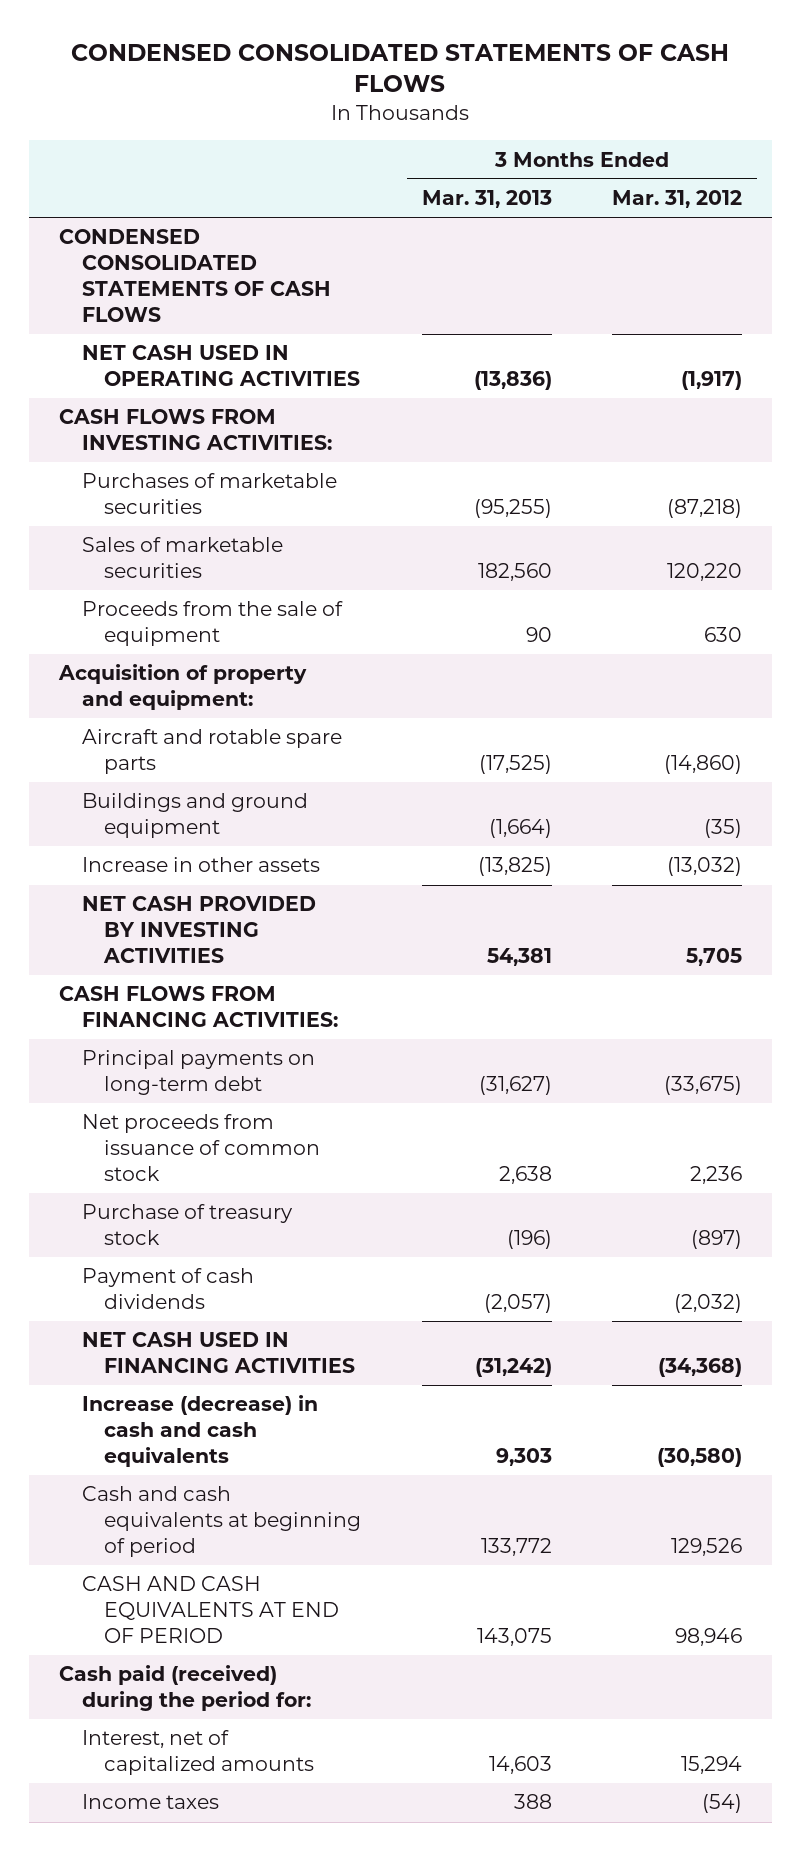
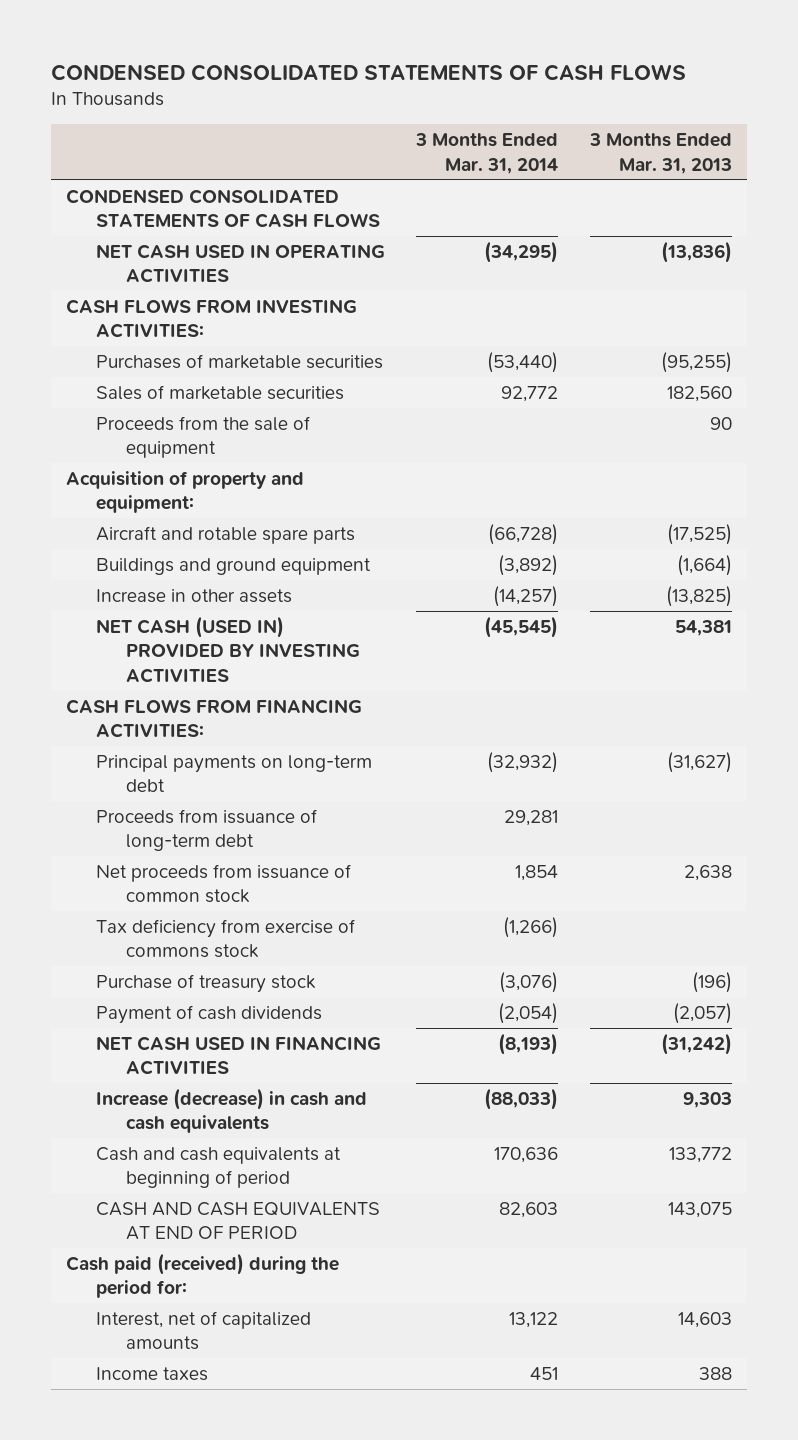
[611,190,742,209] Mar. 31, 2012 -> none
none -> [415,133,559,174] 3 Months Ended Mar. 31, 2014
[81,896,316,964] NET CASH PROVIDED BY INVESTING ACTIVITIES -> [96,615,360,683] NET CASH (USED IN) PROVIDED BY INVESTING ACTIVITIES
none -> [96,808,318,852] Proceeds from issuance of long-term debt
none -> [96,918,356,959] Tax deficiency from exercise of commons stock

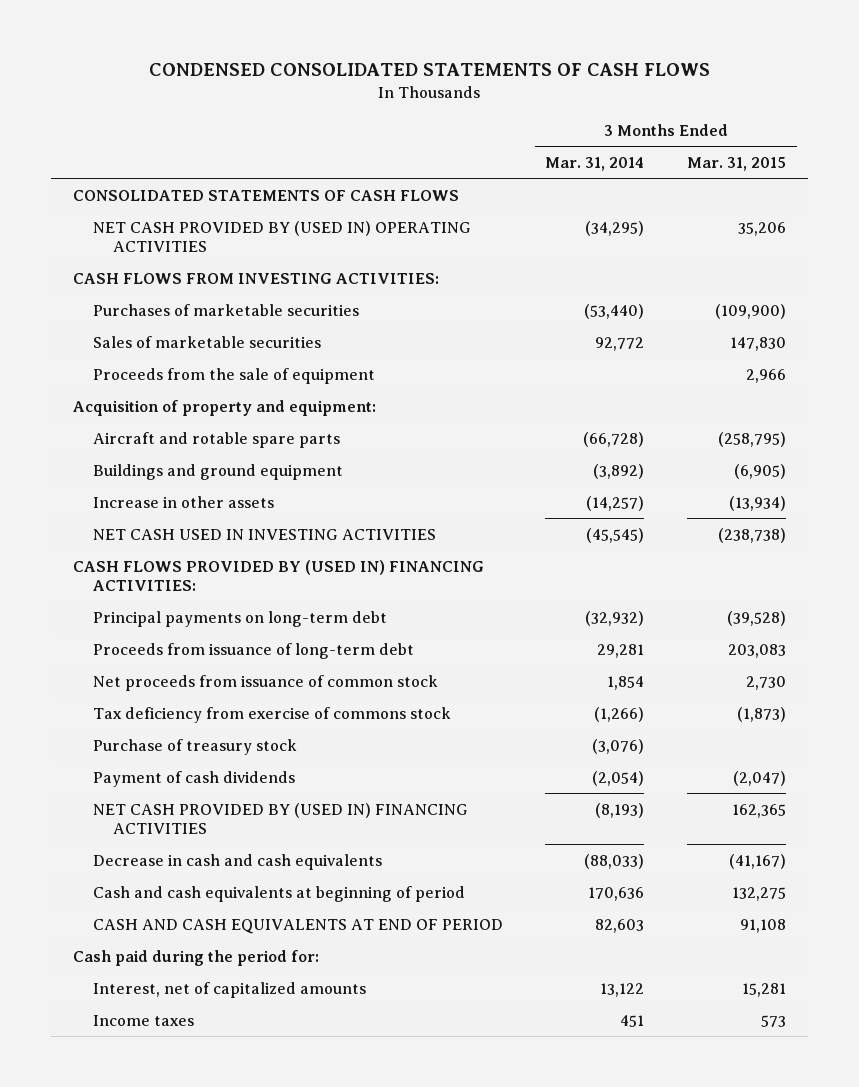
[588,133,732,174] 3 Months Ended Mar. 31, 2013 -> none
none -> [687,157,787,172] Mar. 31, 2015
[66,188,381,229] CONDENSED CONSOLIDATED STATEMENTS OF CASH FLOWS -> [72,189,459,201] CONSOLIDATED STATEMENTS OF CASH FLOWS
[96,243,386,284] NET CASH USED IN OPERATING ACTIVITIES -> [92,220,471,252] NET CASH PROVIDED BY (USED IN) OPERATING ACTIVITIES
[96,615,360,683] NET CASH (USED IN) PROVIDED BY INVESTING ACTIVITIES -> [92,528,436,540] NET CASH USED IN INVESTING ACTIVITIES
[66,698,363,739] CASH FLOWS FROM FINANCING ACTIVITIES: -> [72,559,484,591] CASH FLOWS PROVIDED BY (USED IN) FINANCING ACTIVITIES:
[96,1035,382,1076] NET CASH USED IN FINANCING ACTIVITIES -> [92,802,468,834] NET CASH PROVIDED BY (USED IN) FINANCING ACTIVITIES
[96,1087,368,1134] Increase (decrease) in cash and cash equivalents -> [92,853,382,870] Decrease in cash and cash equivalents
[66,1252,340,1299] Cash paid (received) during the period for: -> [72,949,319,966] Cash paid during the period for:

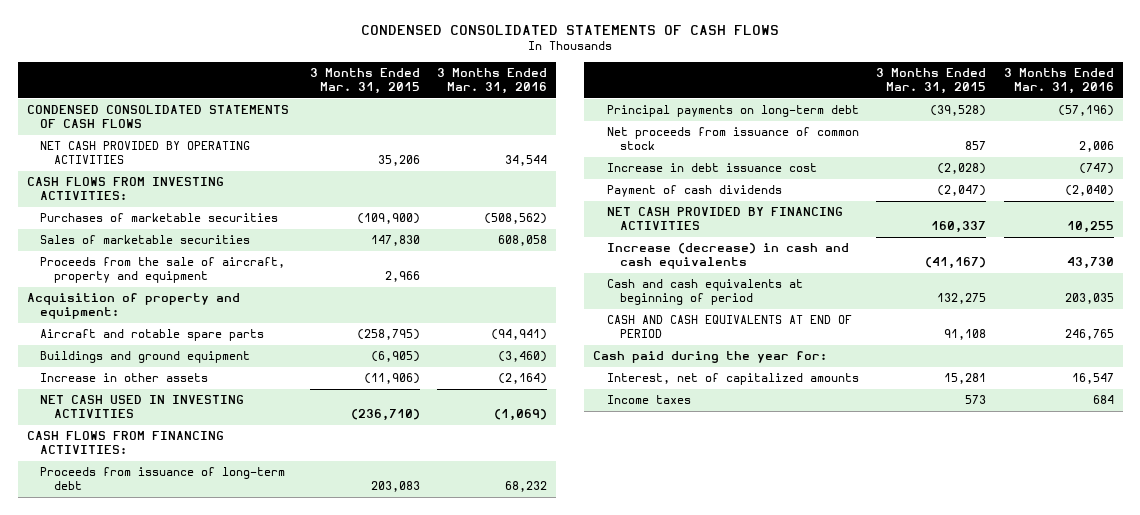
[545,157,645,172] Mar. 31, 2014 -> none
none -> [437,67,548,94] 3 Months Ended Mar. 31, 2016
[72,189,459,201] CONSOLIDATED STATEMENTS OF CASH FLOWS -> [26,105,289,129] CONDENSED CONSOLIDATED STATEMENTS OF CASH FLOWS
[92,220,471,252] NET CASH PROVIDED BY (USED IN) OPERATING ACTIVITIES -> [40,141,251,165] NET CASH PROVIDED BY OPERATING ACTIVITIES
[92,367,375,384] Proceeds from the sale of equipment -> [40,257,286,284] Proceeds from the sale of aircraft, property and equipment
[729,495,787,511] (13,934) -> [363,373,420,385] (11,906)
[718,527,787,543] (238,738) -> [350,409,420,422] (236,710)
[72,559,484,591] CASH FLOWS PROVIDED BY (USED IN) FINANCING ACTIVITIES: -> [26,431,224,455] CASH FLOWS FROM FINANCING ACTIVITIES:
[92,706,451,723] Tax deficiency from exercise of commons stock -> none
[92,738,297,755] Purchase of treasury stock -> none
[92,610,387,627] Principal payments on long-term debt -> [606,105,859,118] Principal payments on long-term debt
[746,675,787,690] 2,730 -> [965,141,987,151] 857
none -> [606,163,817,173] Increase in debt issuance cost
[92,802,468,834] NET CASH PROVIDED BY (USED IN) FINANCING ACTIVITIES -> [606,207,843,231] NET CASH PROVIDED BY FINANCING ACTIVITIES
[732,803,787,818] 162,365 -> [931,221,987,234] 160,337
[92,853,382,870] Decrease in cash and cash equivalents -> [606,243,849,270] Increase (decrease) in cash and cash equivalents
[72,949,319,966] Cash paid during the period for: -> [593,351,828,364] Cash paid during the year for:

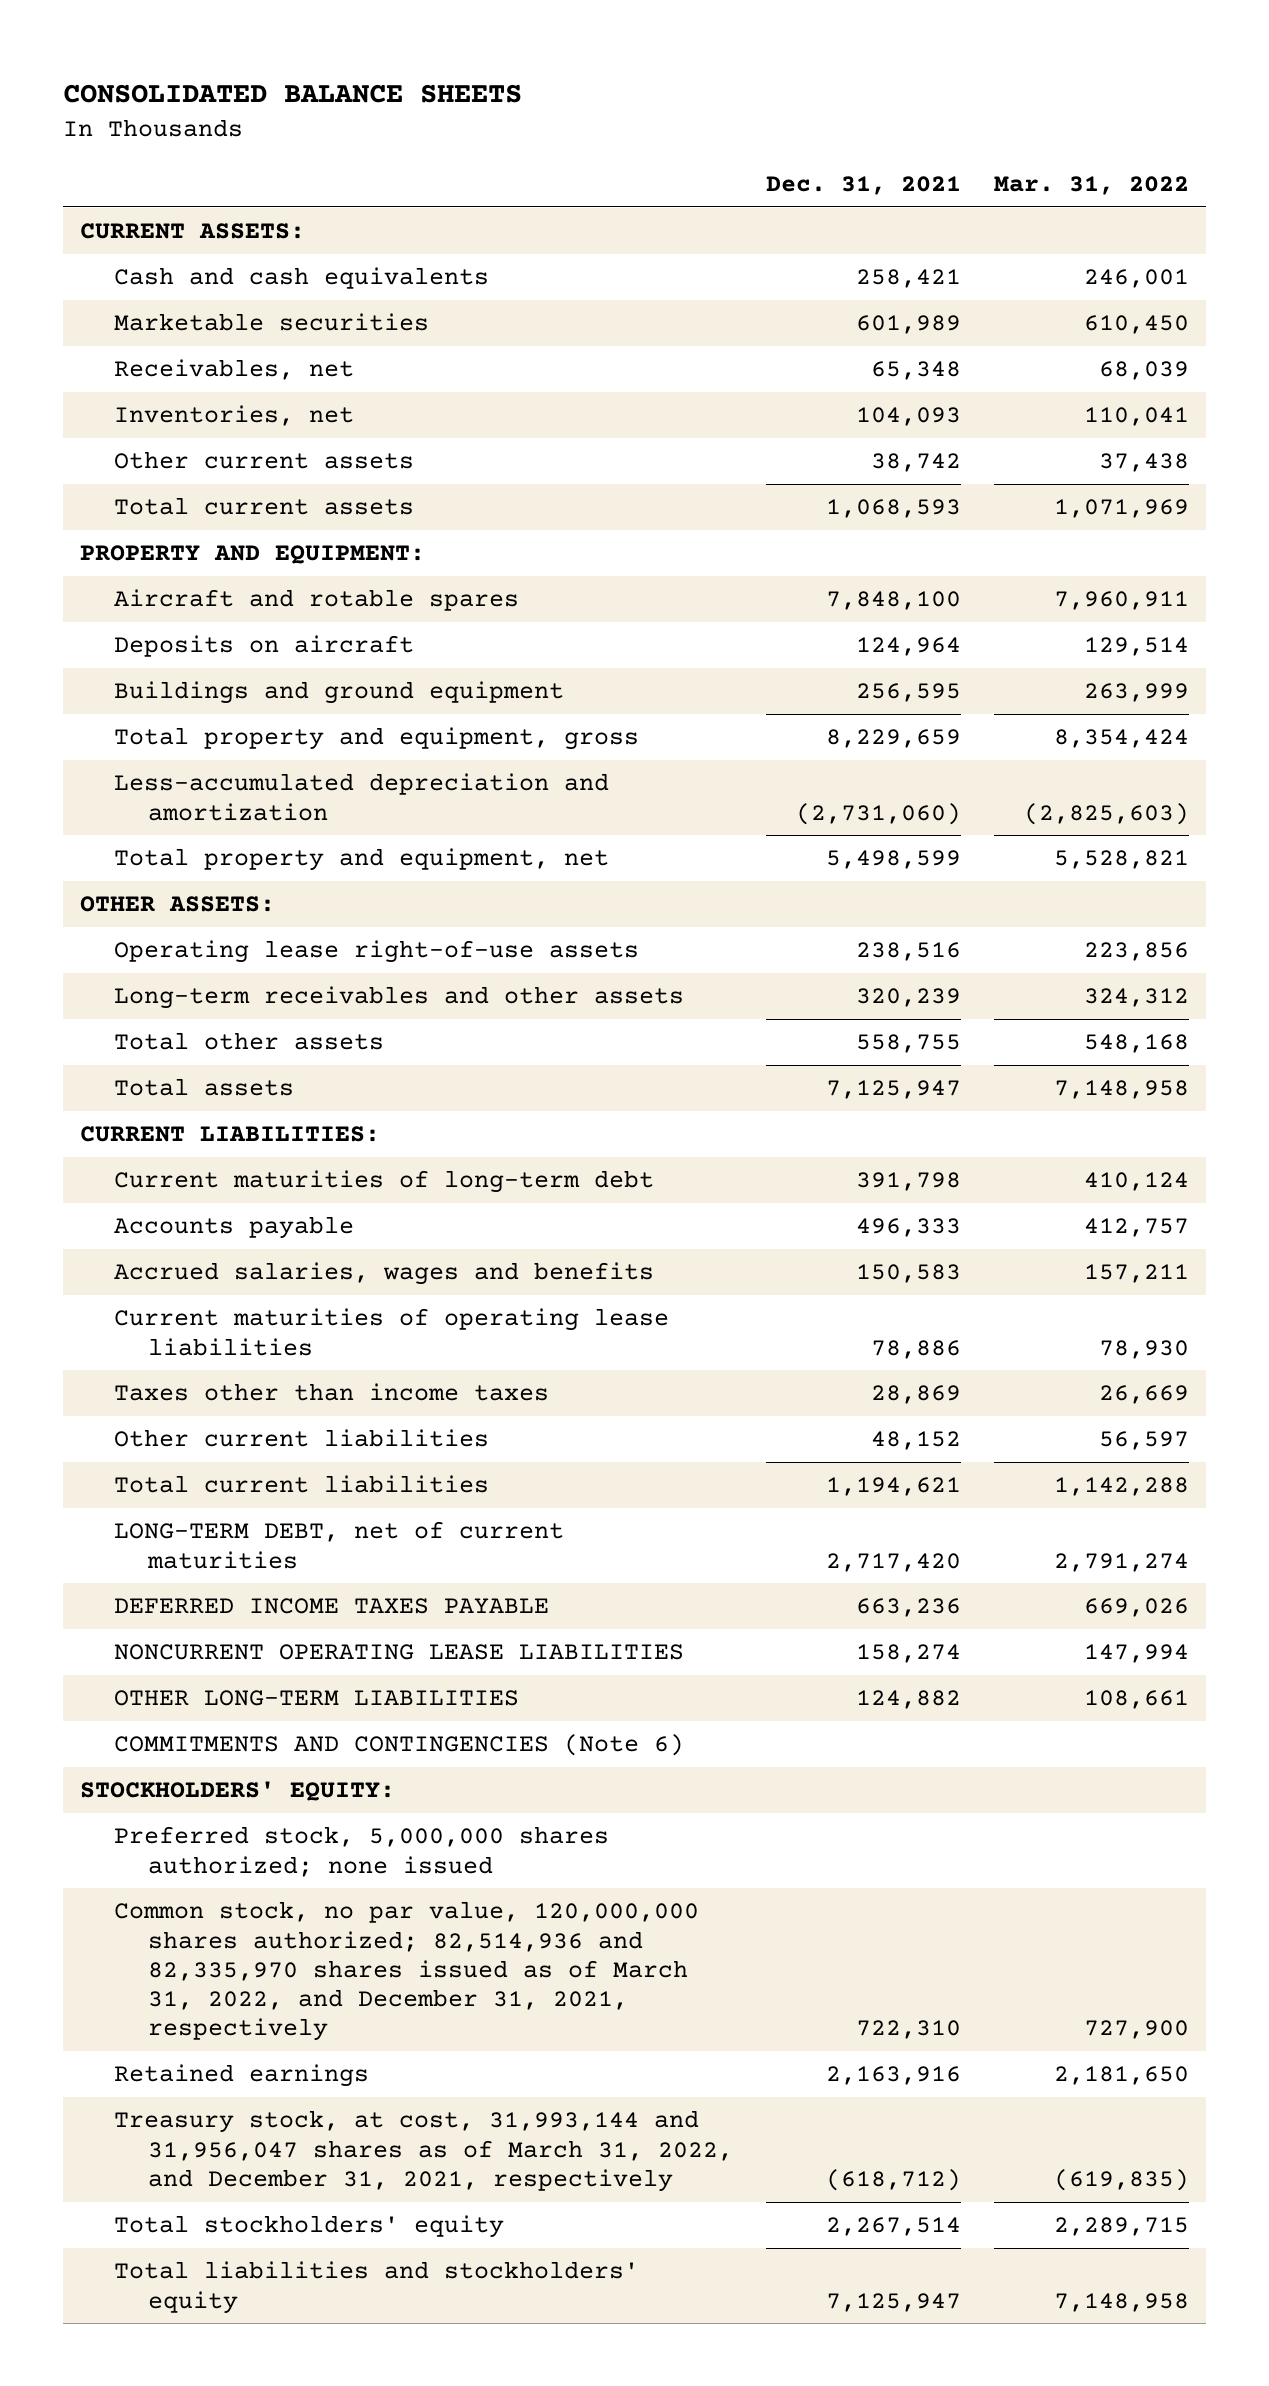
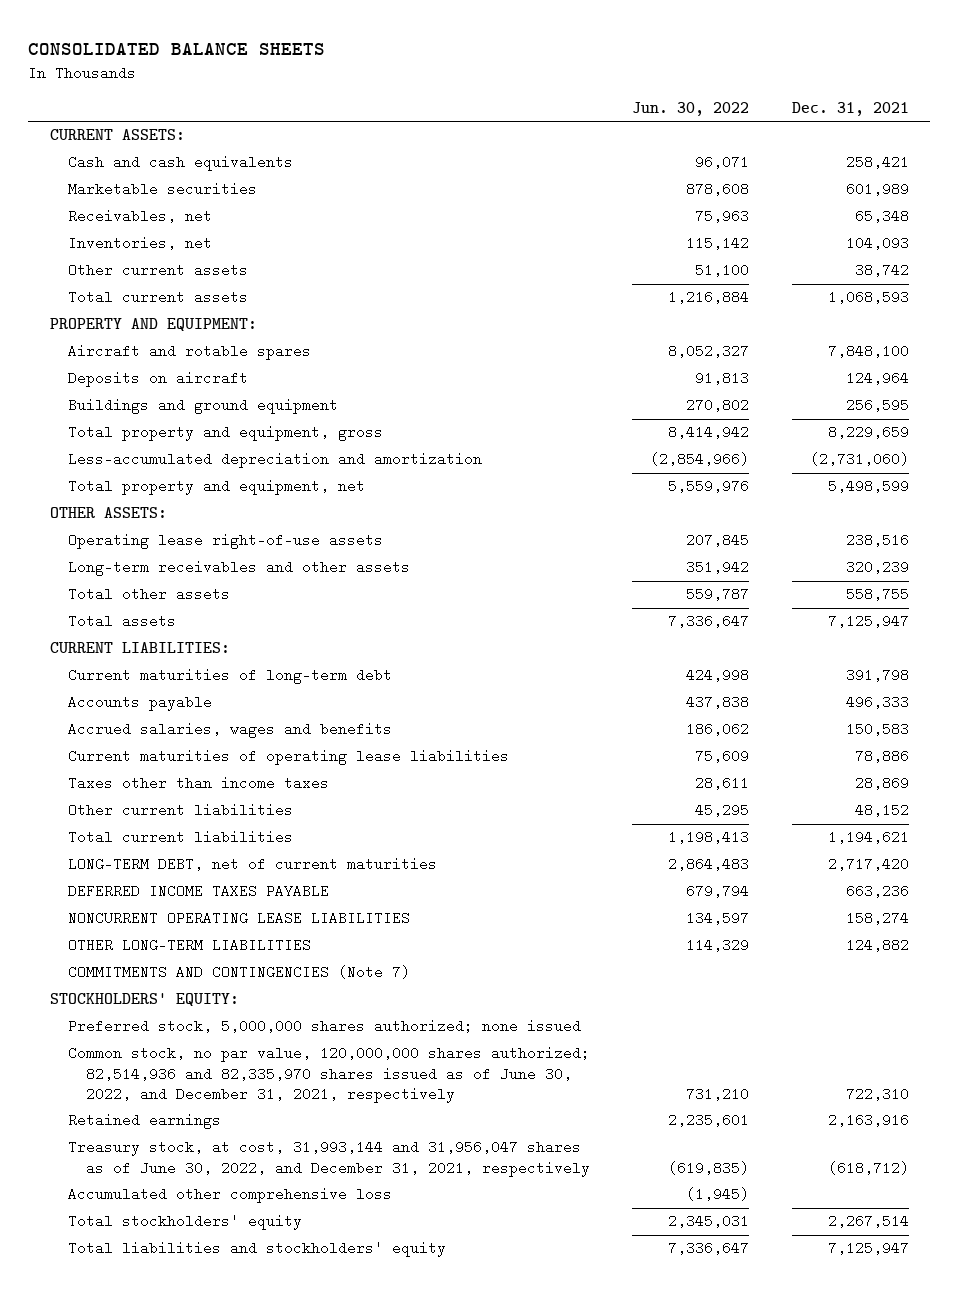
[994,176,1190,196] Mar. 31, 2022 -> none
none -> [632,101,750,116] Jun. 30, 2022
[113,1734,684,1757] COMMITMENTS AND CONTINGENCIES (Note 6) -> [67,965,410,980] COMMITMENTS AND CONTINGENCIES (Note 7)
[113,1901,699,2042] Common stock, no par value, 120,000,000 shares authorized; 82,514,936 and 82,335,970 shares issued as of March 31, 2022, and December 31, 2021, respectively -> [67,1046,590,1104] Common stock, no par value, 120,000,000 shares authorized; 82,514,936 and 82,335,970 shares issued as of June 30, 2022, and December 31, 2021, respectively
[113,2110,733,2192] Treasury stock, at cost, 31,993,144 and 31,956,047 shares as of March 31, 2022, and December 31, 2021, respectively -> [67,1140,590,1177] Treasury stock, at cost, 31,993,144 and 31,956,047 shares as of June 30, 2022, and December 31, 2021, respectively
none -> [67,1187,392,1204] Accumulated other comprehensive loss

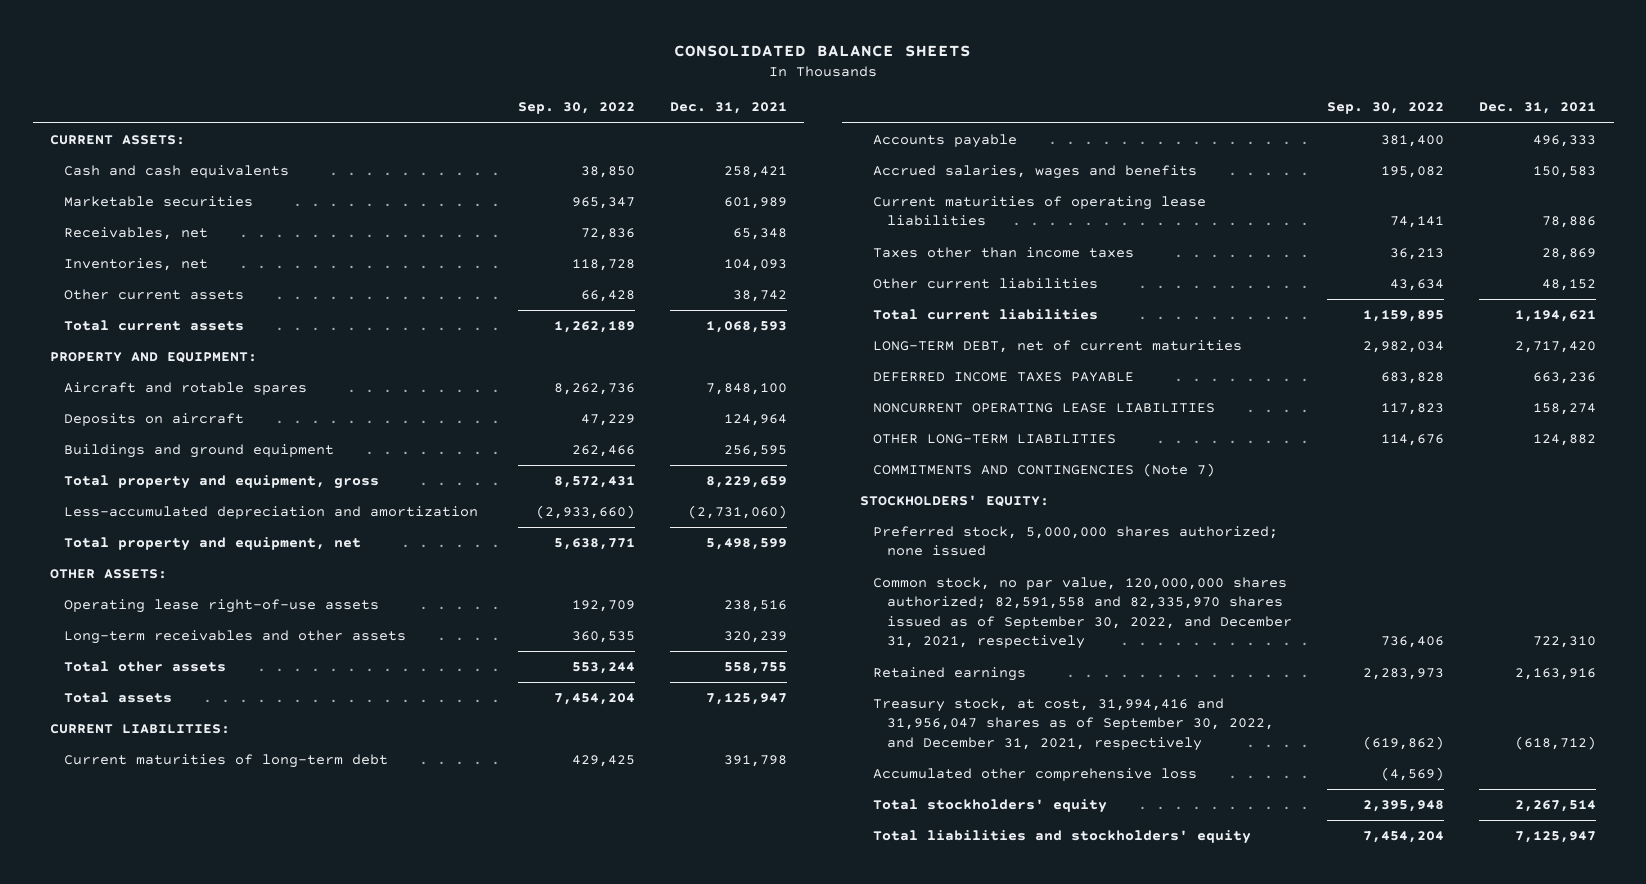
[632,101,750,116] Jun. 30, 2022 -> none
none -> [517,102,635,115] Sep. 30, 2022
[67,1046,590,1104] Common stock, no par value, 120,000,000 shares authorized; 82,514,936 and 82,335,970 shares issued as of June 30, 2022, and December 31, 2021, respectively -> [873,576,1292,650] Common stock, no par value, 120,000,000 shares authorized; 82,591,558 and 82,335,970 shares issued as of September 30, 2022, and December 31, 2021, respectively
[67,1140,590,1177] Treasury stock, at cost, 31,993,144 and 31,956,047 shares as of June 30, 2022, and December 31, 2021, respectively -> [873,697,1274,751] Treasury stock, at cost, 31,994,416 and 31,956,047 shares as of September 30, 2022, and December 31, 2021, respectively

